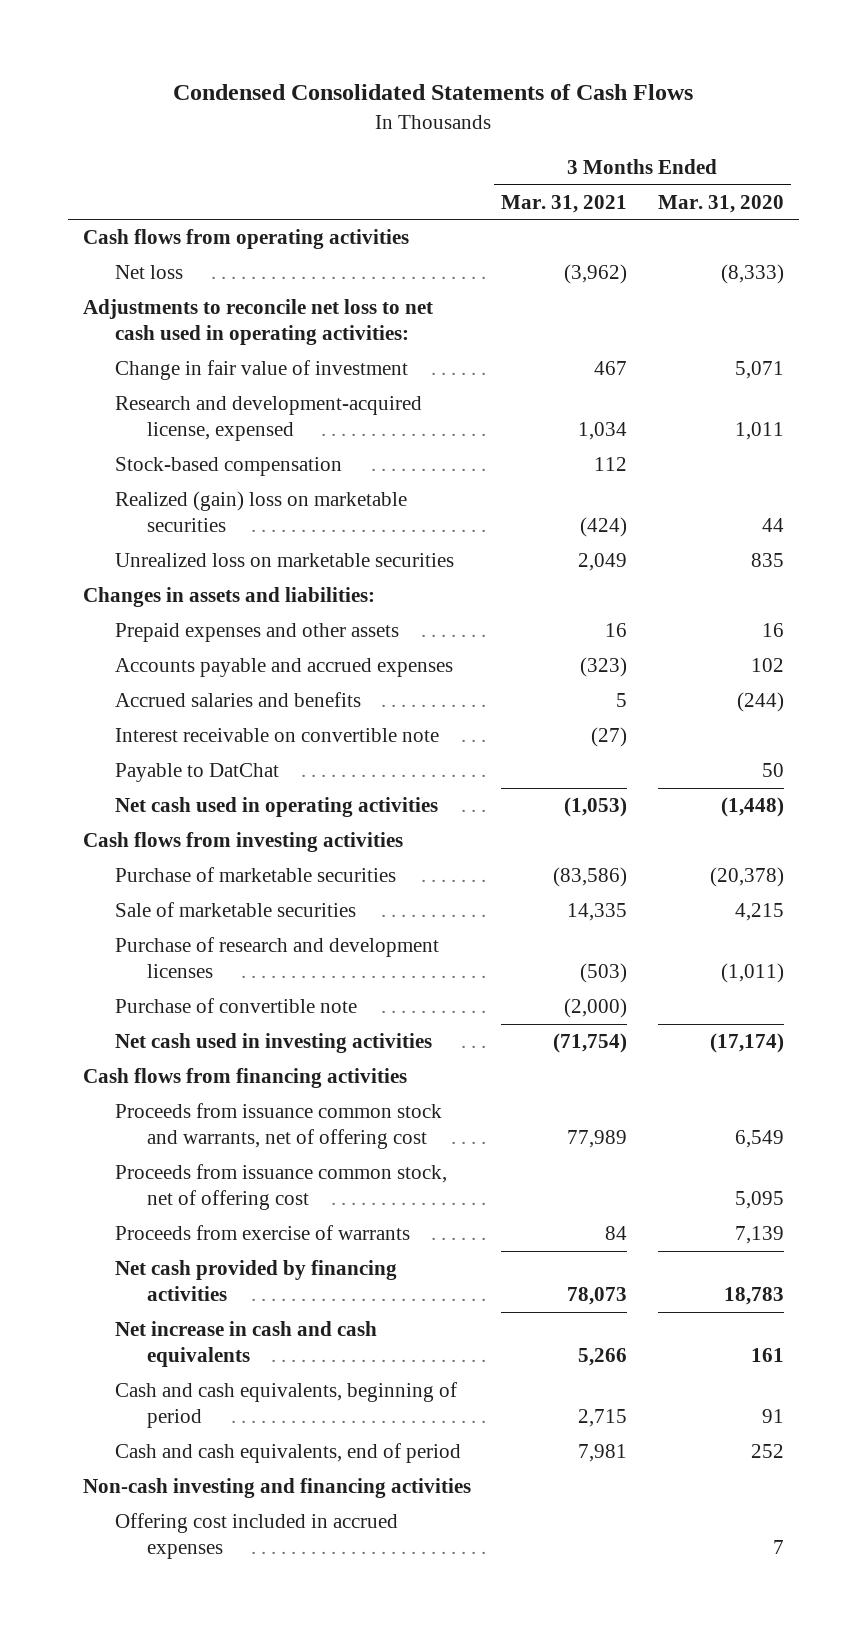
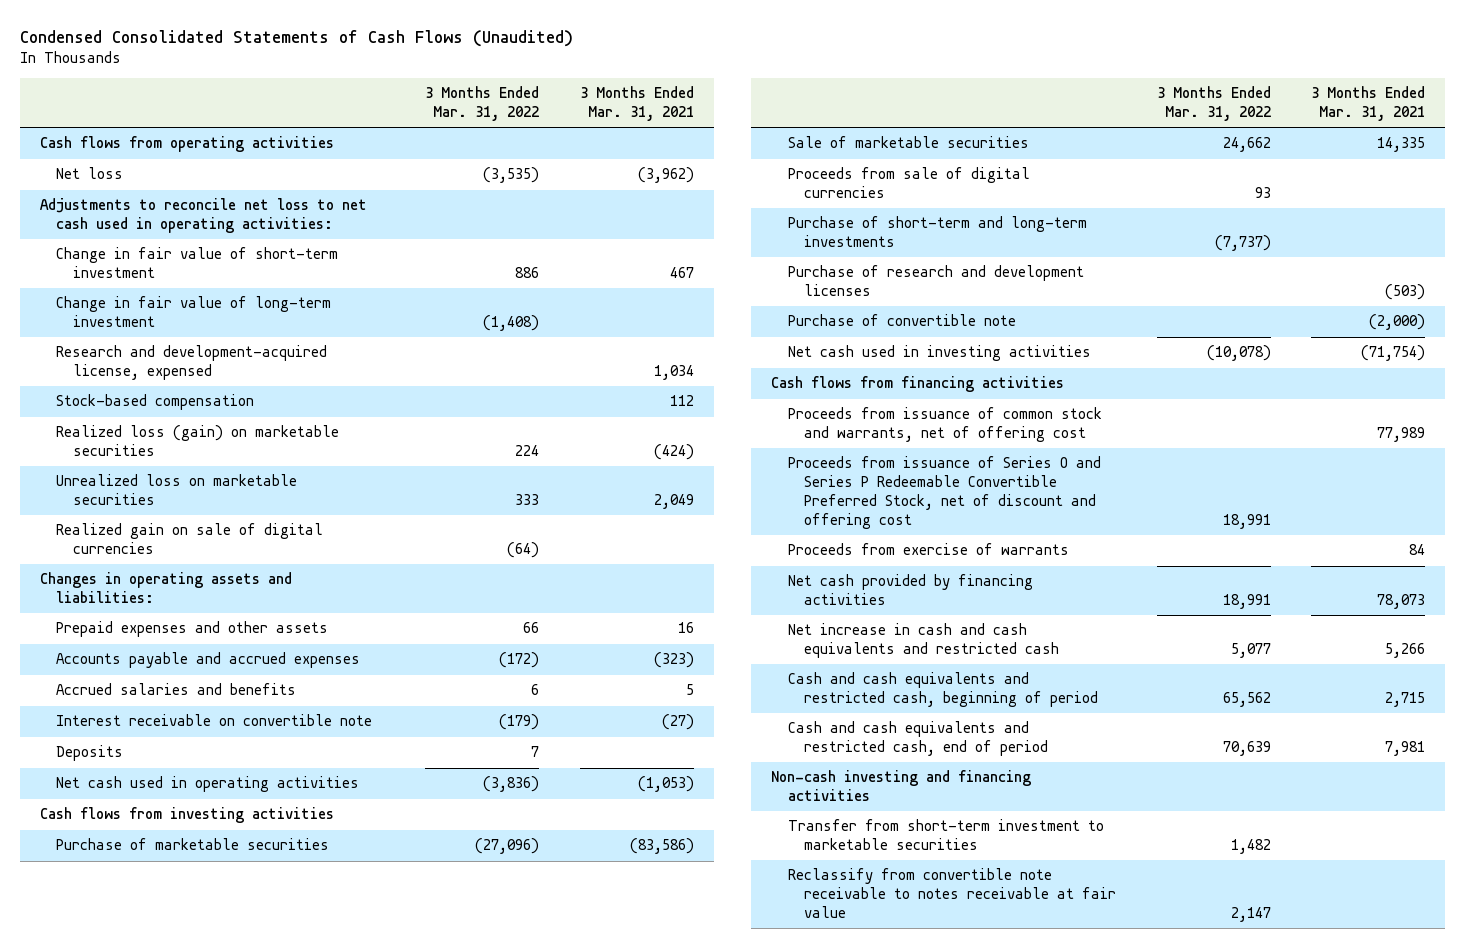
[173,84,694,101] Condensed Consolidated Statements of Cash Flows -> [19,29,573,47] Condensed Consolidated Statements of Cash Flows (Unaudited)
[657,194,784,213] Mar. 31, 2020 -> none
none -> [425,86,540,122] 3 Months Ended Mar. 31, 2022
[115,360,409,381] Change in fair value of investment -> [56,247,339,279] Change in fair value of short-term investment
none -> [56,296,332,328] Change in fair value of long-term investment
[115,491,408,532] Realized (gain) loss on marketable securities -> [56,425,340,457] Realized loss (gain) on marketable securities
none -> [56,523,324,555] Realized gain on sale of digital currencies
[83,587,376,608] Changes in assets and liabilities: -> [39,572,292,604] Changes in operating assets and liabilities:
[115,763,280,783] Payable to DatChat -> none
none -> [56,745,124,762] Deposits
none -> [787,167,1030,199] Proceeds from sale of digital currencies
none -> [787,216,1087,248] Purchase of short-term and long-term investments
[115,1103,443,1149] Proceeds from issuance common stock and warrants, net of offering cost -> [787,407,1102,443] Proceeds from issuance of common stock and warrants, net of offering cost
[115,1164,448,1210] Proceeds from issuance common stock, net of offering cost -> [787,456,1101,529] Proceeds from issuance of Series O and Series P Redeemable Convertible Preferred Stock, net of discount and offering cost
[115,1321,378,1367] Net increase in cash and cash equivalents -> [787,623,1060,659] Net increase in cash and cash equivalents and restricted cash
[115,1382,458,1428] Cash and cash equivalents, beginning of period -> [787,672,1099,708] Cash and cash equivalents and restricted cash, beginning of period
[115,1443,462,1464] Cash and cash equivalents, end of period -> [787,721,1049,757] Cash and cash equivalents and restricted cash, end of period
[115,1513,399,1559] Offering cost included in accrued expenses -> none
none -> [787,819,1104,851] Transfer from short-term investment to marketable securities
none -> [787,868,1117,919] Reclassify from convertible note receivable to notes receivable at fair value

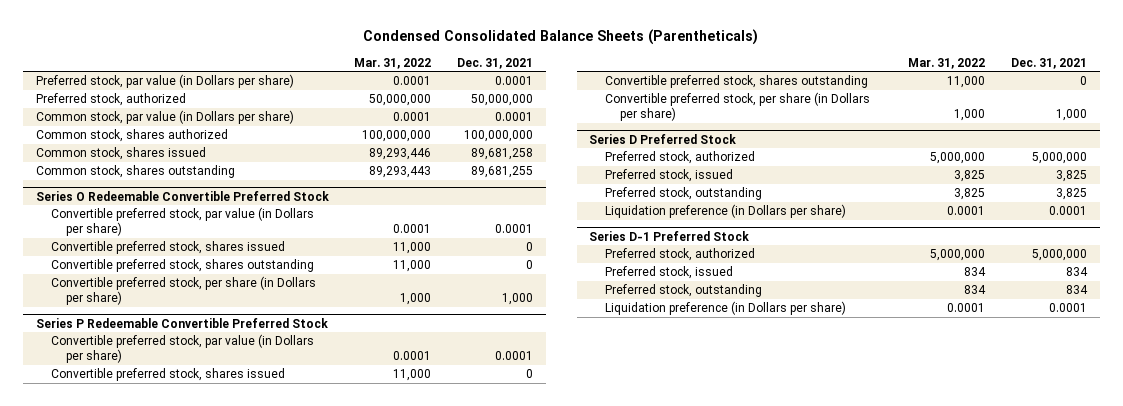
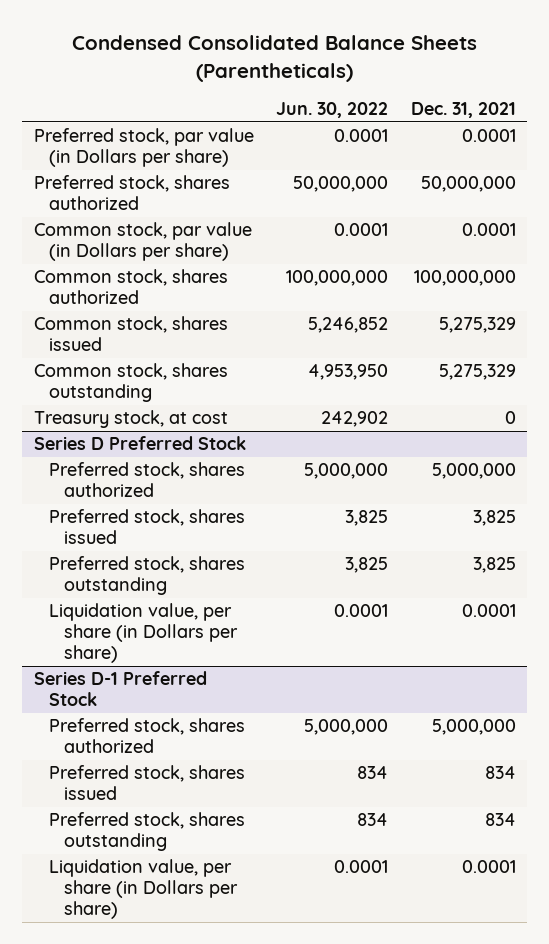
[354,57,432,69] Mar. 31, 2022 -> none
none -> [276,102,389,119] Jun. 30, 2022
[35,93,186,107] Preferred stock, authorized -> [33,175,230,211] Preferred stock, shares authorized
[35,190,329,201] Series O Redeemable Convertible Preferred Stock -> none
[50,207,314,237] Convertible preferred stock, par value (in Dollars per share) -> none
[50,241,285,255] Convertible preferred stock, shares issued -> none
[50,259,314,273] Convertible preferred stock, shares outstanding -> none
[50,276,316,306] Convertible preferred stock, per share (in Dollars per share) -> none
[35,317,328,328] Series P Redeemable Convertible Preferred Stock -> none
[50,334,314,364] Convertible preferred stock, par value (in Dollars per share) -> none
[50,368,285,382] Convertible preferred stock, shares issued -> none
[604,75,868,89] Convertible preferred stock, shares outstanding -> none
[604,92,870,122] Convertible preferred stock, per share (in Dollars per share) -> none
[471,148,534,161] 89,681,258 -> [438,317,516,334] 5,275,329
[471,166,534,179] 89,681,255 -> [438,364,516,381] 5,275,329
none -> [33,410,228,429] Treasury stock, at cost
[604,151,755,165] Preferred stock, authorized -> [48,462,245,498] Preferred stock, shares authorized
[604,169,733,183] Preferred stock, issued -> [48,509,245,545] Preferred stock, shares issued
[604,187,762,201] Preferred stock, outstanding -> [48,556,245,596] Preferred stock, shares outstanding
[604,204,846,219] Liquidation preference (in Dollars per share) -> [48,603,239,663] Liquidation value, per share (in Dollars per share)
[604,248,755,262] Preferred stock, authorized -> [48,718,245,754] Preferred stock, shares authorized
[604,266,733,280] Preferred stock, issued -> [48,765,245,801] Preferred stock, shares issued
[604,284,762,298] Preferred stock, outstanding -> [48,812,245,852] Preferred stock, shares outstanding
[604,301,846,316] Liquidation preference (in Dollars per share) -> [48,859,239,919] Liquidation value, per share (in Dollars per share)

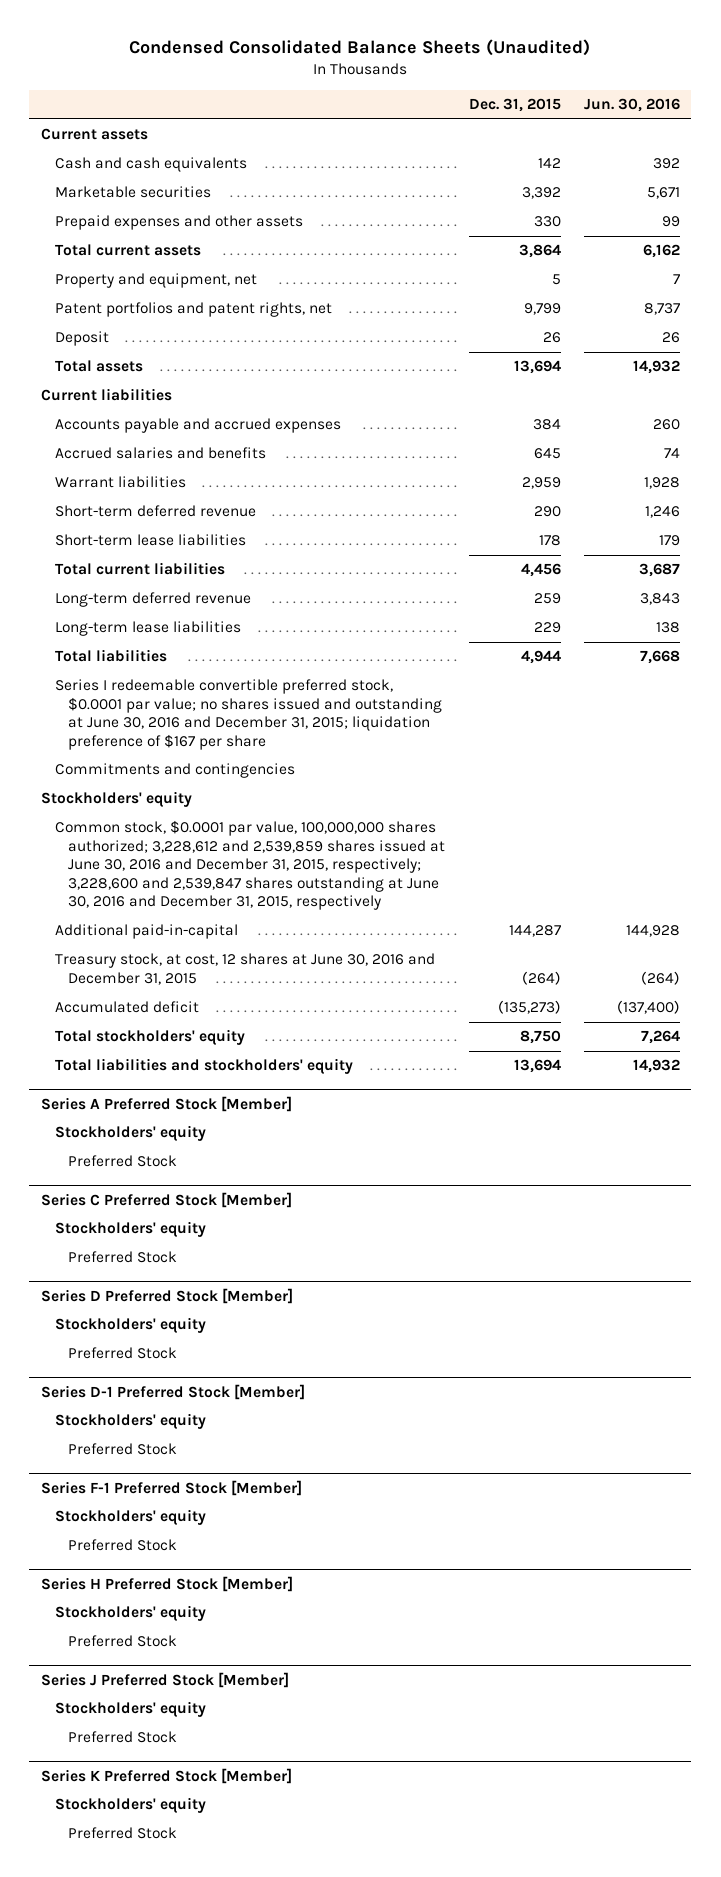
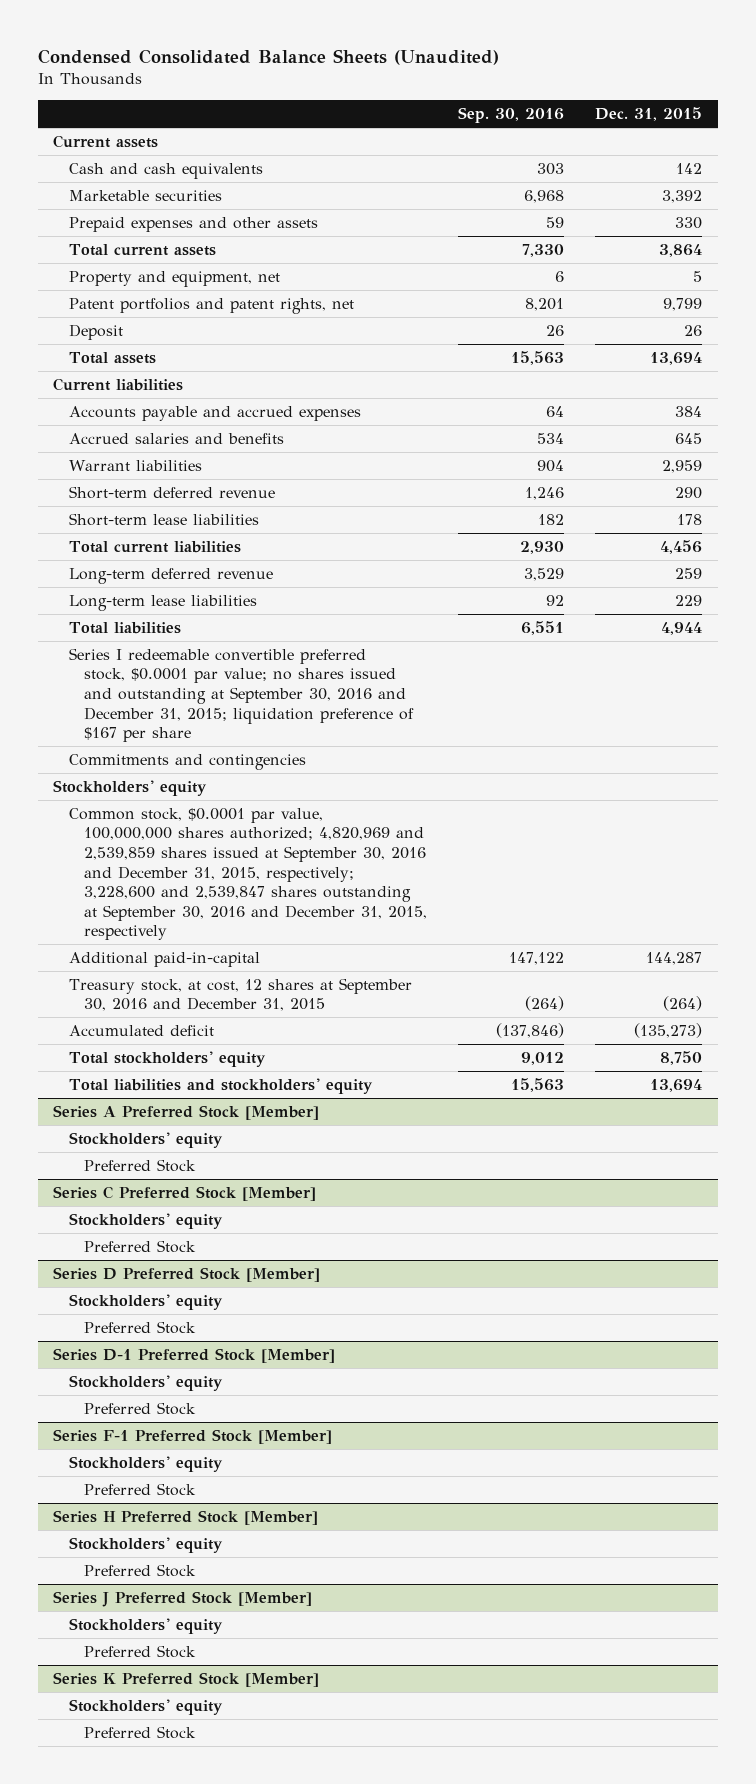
[583,98,680,113] Jun. 30, 2016 -> none
none -> [458,107,565,124] Sep. 30, 2016
[54,679,443,750] Series I redeemable convertible preferred stock, $0.0001 par value; no shares issued and outstanding at June 30, 2016 and December 31, 2015; liquidation preference of $167 per share -> [68,647,415,743] Series I redeemable convertible preferred stock, $0.0001 par value; no shares issued and outstanding at September 30, 2016 and December 31, 2015; liquidation preference of $167 per share
[54,820,446,911] Common stock, $0.0001 par value, 100,000,000 shares authorized; 3,228,612 and 2,539,859 shares issued at June 30, 2016 and December 31, 2015, respectively; 3,228,600 and 2,539,847 shares outstanding at June 30, 2016 and December 31, 2015, respectively -> [68,807,428,941] Common stock, $0.0001 par value, 100,000,000 shares authorized; 4,820,969 and 2,539,859 shares issued at September 30, 2016 and December 31, 2015, respectively; 3,228,600 and 2,539,847 shares outstanding at September 30, 2016 and December 31, 2015, respectively
[54,953,435,985] Treasury stock, at cost, 12 shares at June 30, 2016 and December 31, 2015 -> [68,977,412,1012] Treasury stock, at cost, 12 shares at September 30, 2016 and December 31, 2015

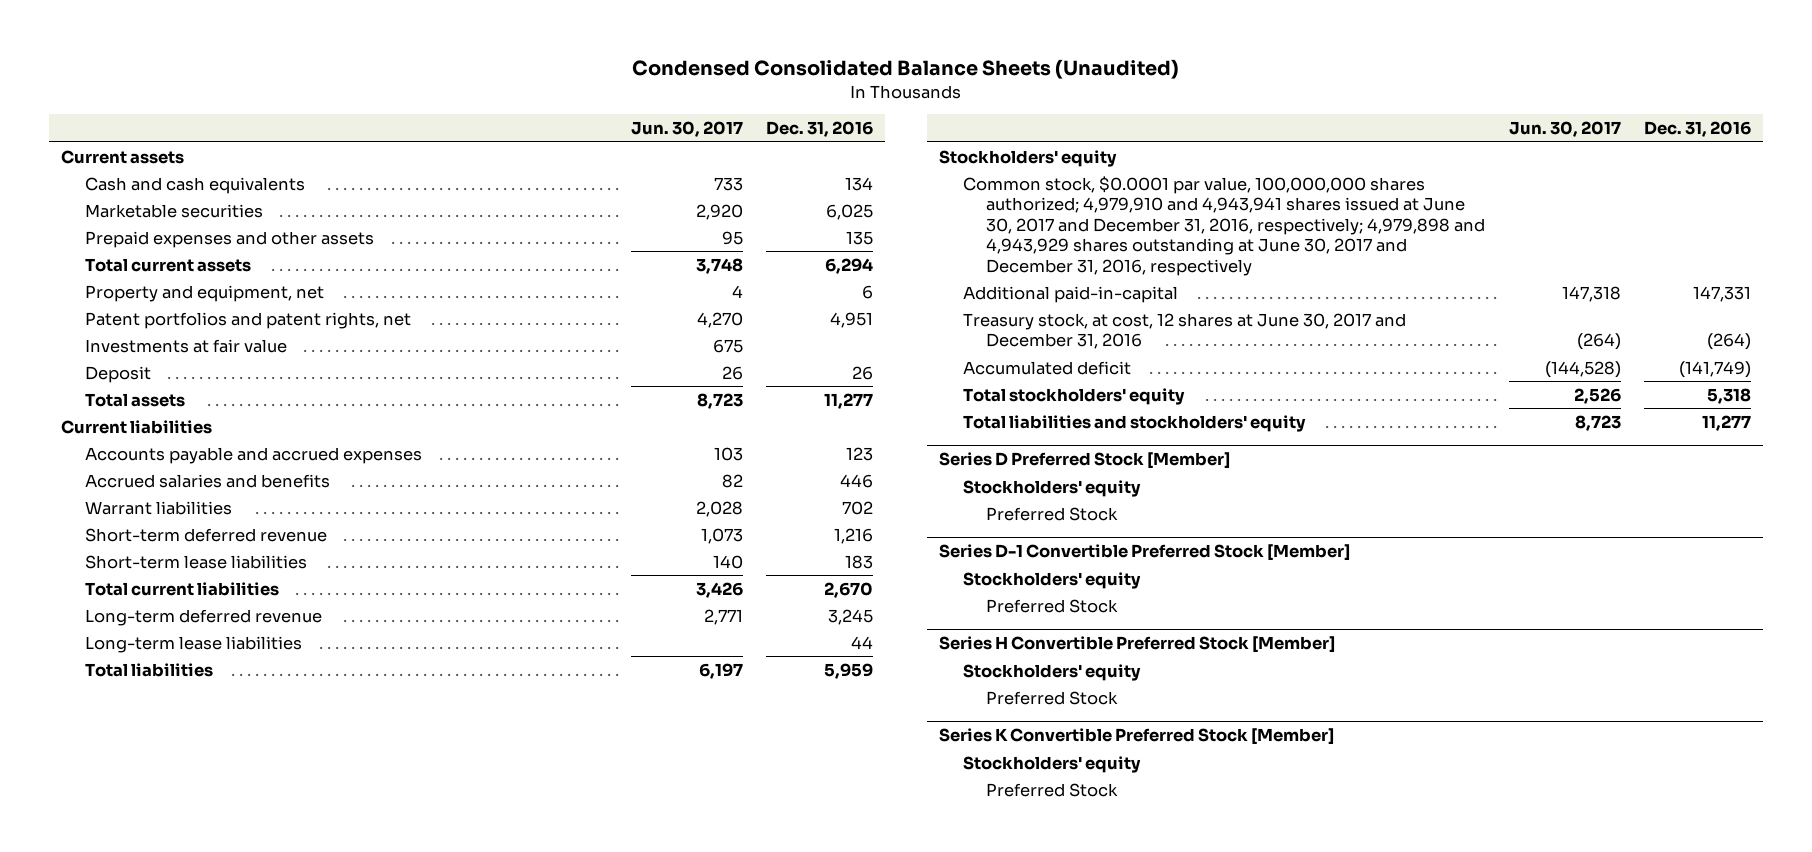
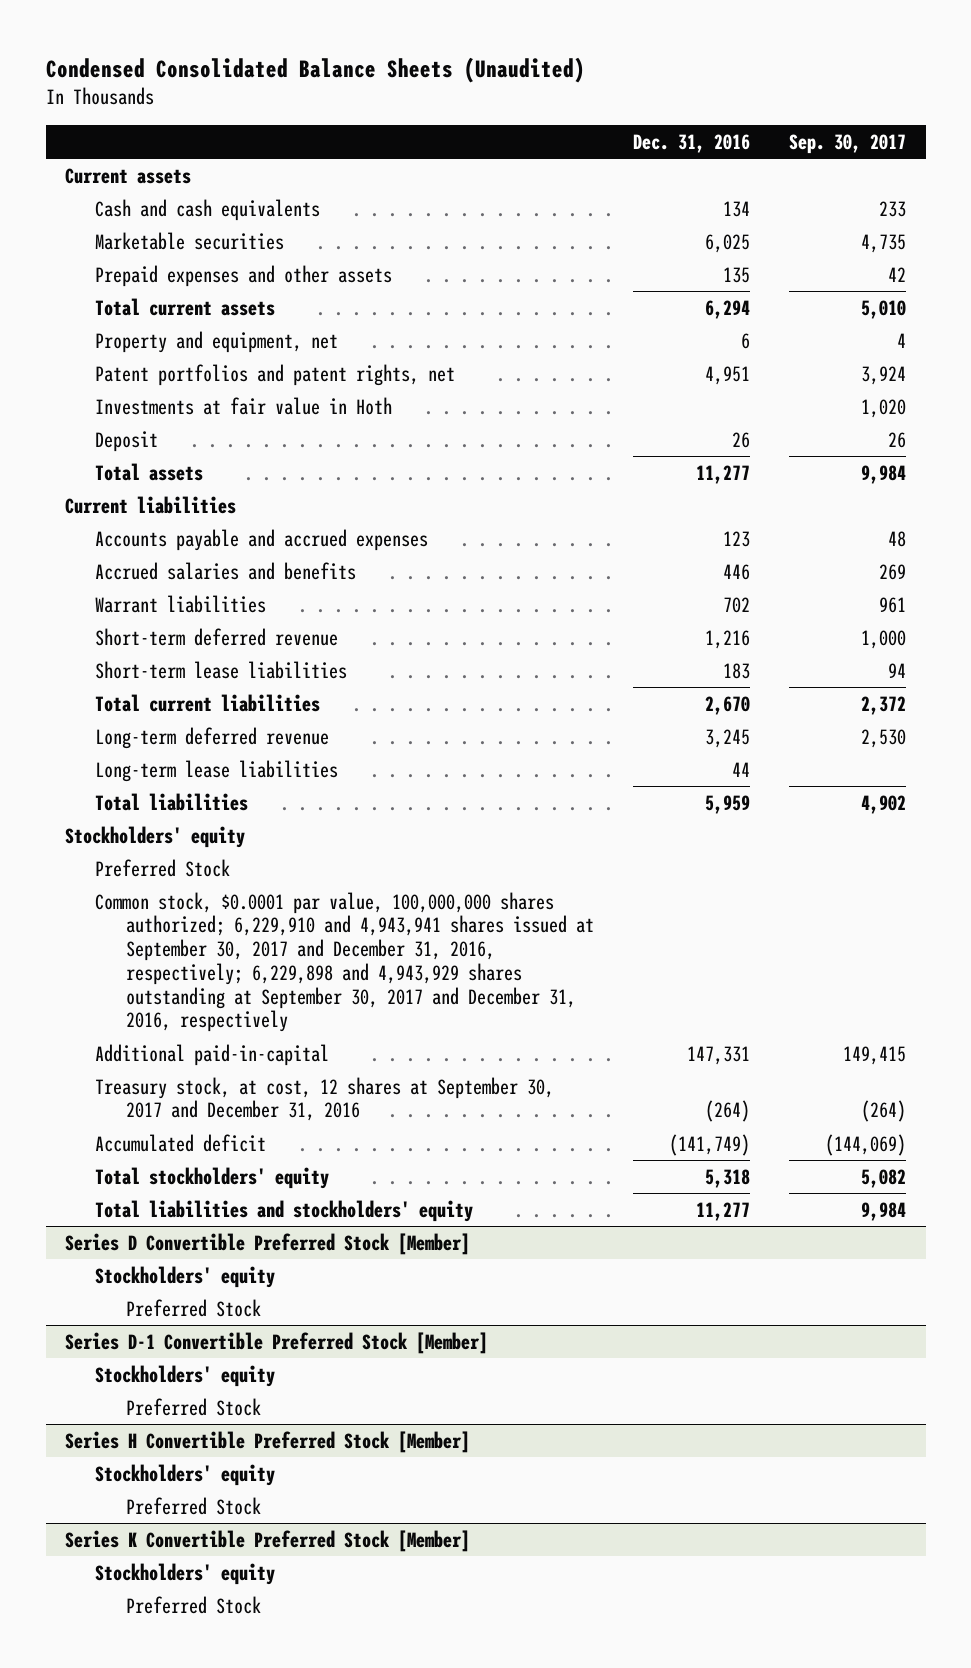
[631,121,744,138] Jun. 30, 2017 -> none
none -> [789,133,907,154] Sep. 30, 2017
[84,338,287,353] Investments at fair value -> [95,396,393,415] Investments at fair value in Hoth
none -> [95,858,231,877] Preferred Stock
[962,175,1486,276] Common stock, $0.0001 par value, 100,000,000 shares authorized; 4,979,910 and 4,943,941 shares issued at June 30, 2017 and December 31, 2016, respectively; 4,979,898 and 4,943,929 shares outstanding at June 30, 2017 and December 31, 2016, respectively -> [95,891,594,1033] Common stock, $0.0001 par value, 100,000,000 shares authorized; 6,229,910 and 4,943,941 shares issued at September 30, 2017 and December 31, 2016, respectively; 6,229,898 and 4,943,929 shares outstanding at September 30, 2017 and December 31, 2016, respectively
[962,312,1406,350] Treasury stock, at cost, 12 shares at June 30, 2017 and December 31, 2016 -> [95,1076,555,1122] Treasury stock, at cost, 12 shares at September 30, 2017 and December 31, 2016
[938,451,1230,469] Series D Preferred Stock [Member] -> [65,1232,471,1255] Series D Convertible Preferred Stock [Member]

